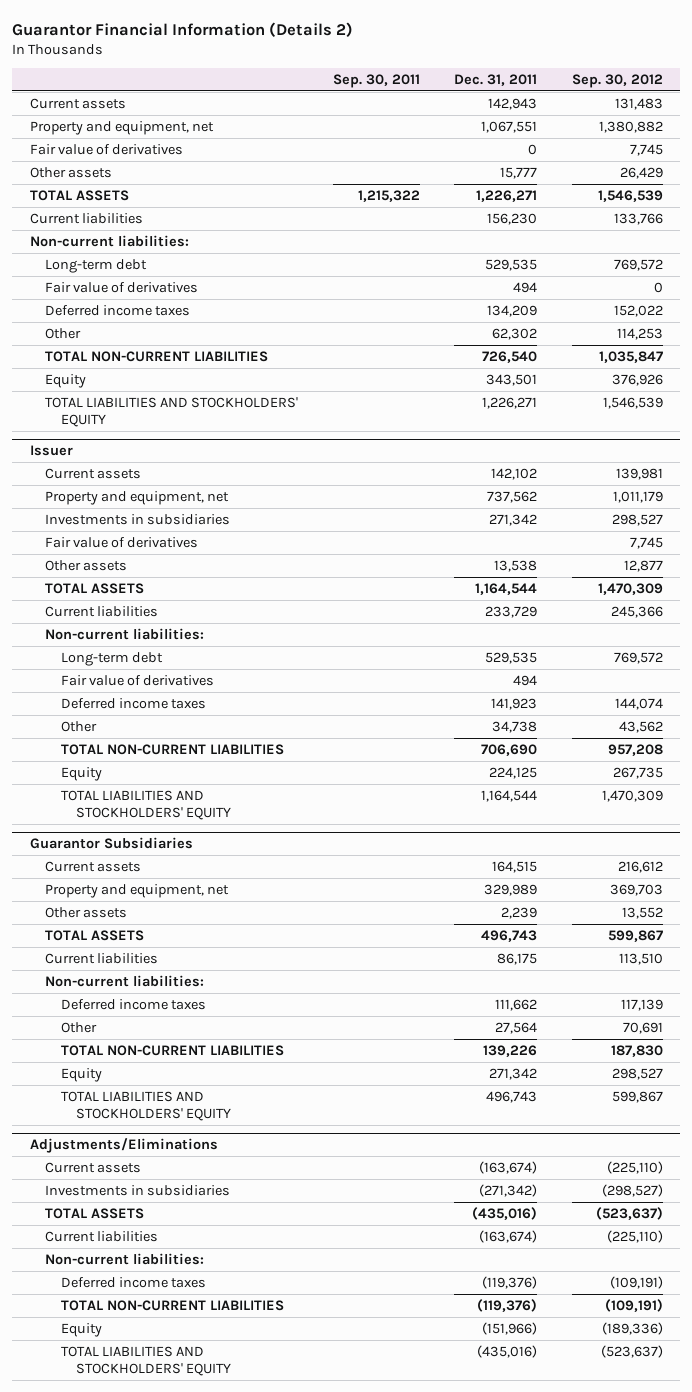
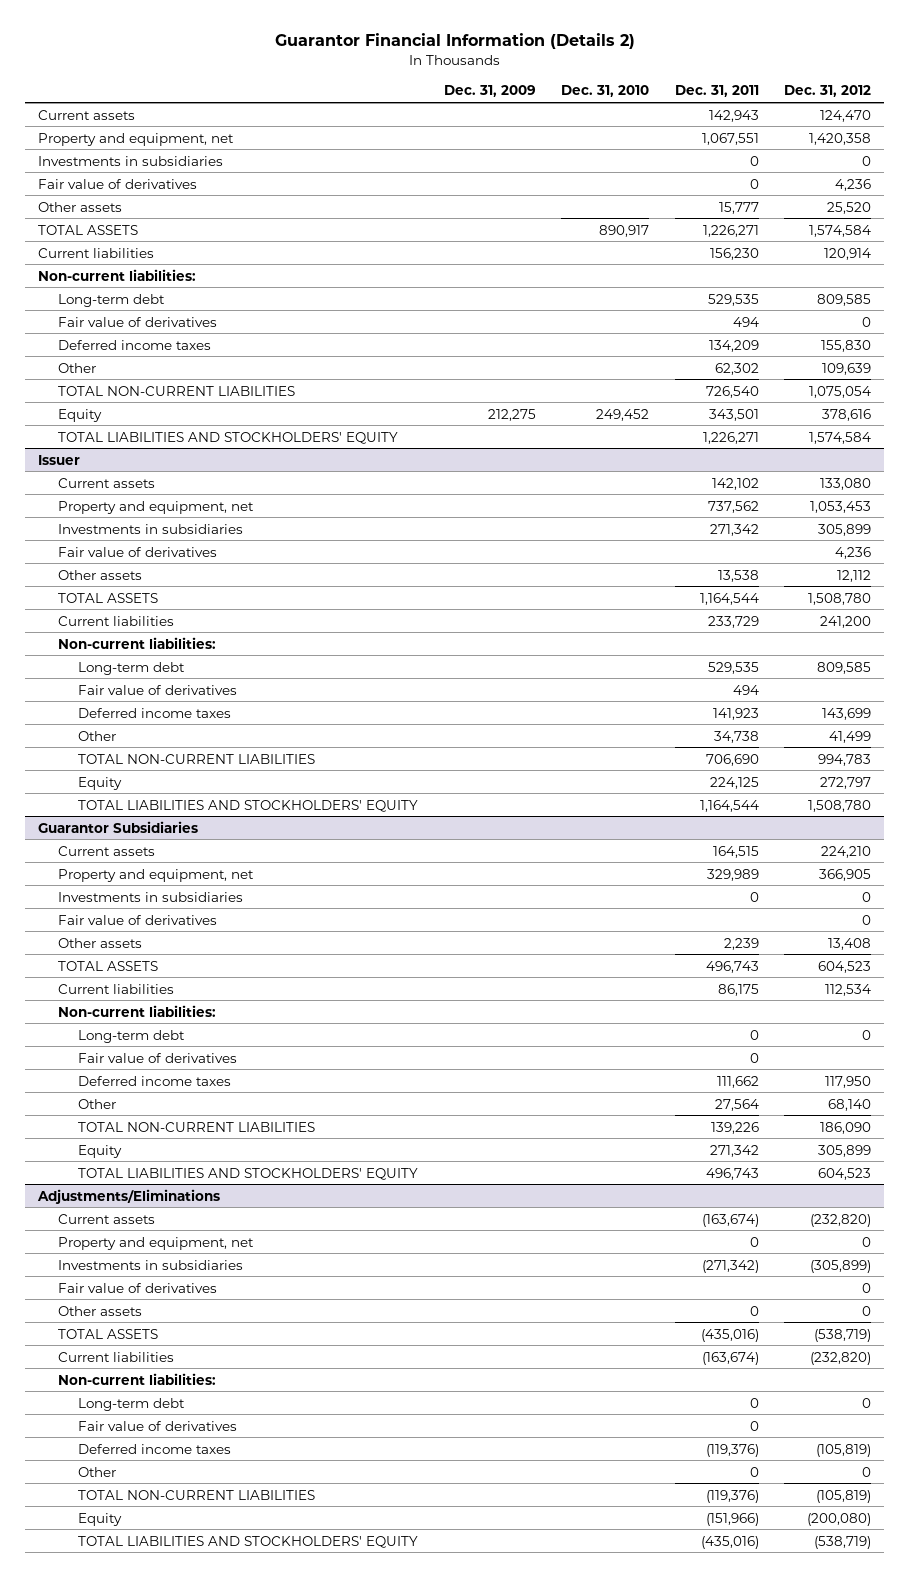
[332,74,420,89] Sep. 30, 2011 -> none
[571,74,663,89] Sep. 30, 2012 -> none
none -> [443,85,536,98] Dec. 31, 2009
none -> [561,85,650,98] Dec. 31, 2010
none -> [784,85,872,98] Dec. 31, 2012
none -> [37,155,223,166] Investments in subsidiaries
none -> [58,891,244,902] Investments in subsidiaries
none -> [58,914,218,925] Fair value of derivatives
none -> [78,1029,186,1043] Long-term debt
none -> [78,1052,238,1063] Fair value of derivatives
none -> [58,1236,255,1250] Property and equipment, net
none -> [58,1282,218,1293] Fair value of derivatives
none -> [58,1305,143,1316] Other assets
none -> [78,1397,186,1411] Long-term debt
none -> [78,1420,238,1431] Fair value of derivatives
none -> [78,1466,117,1477] Other

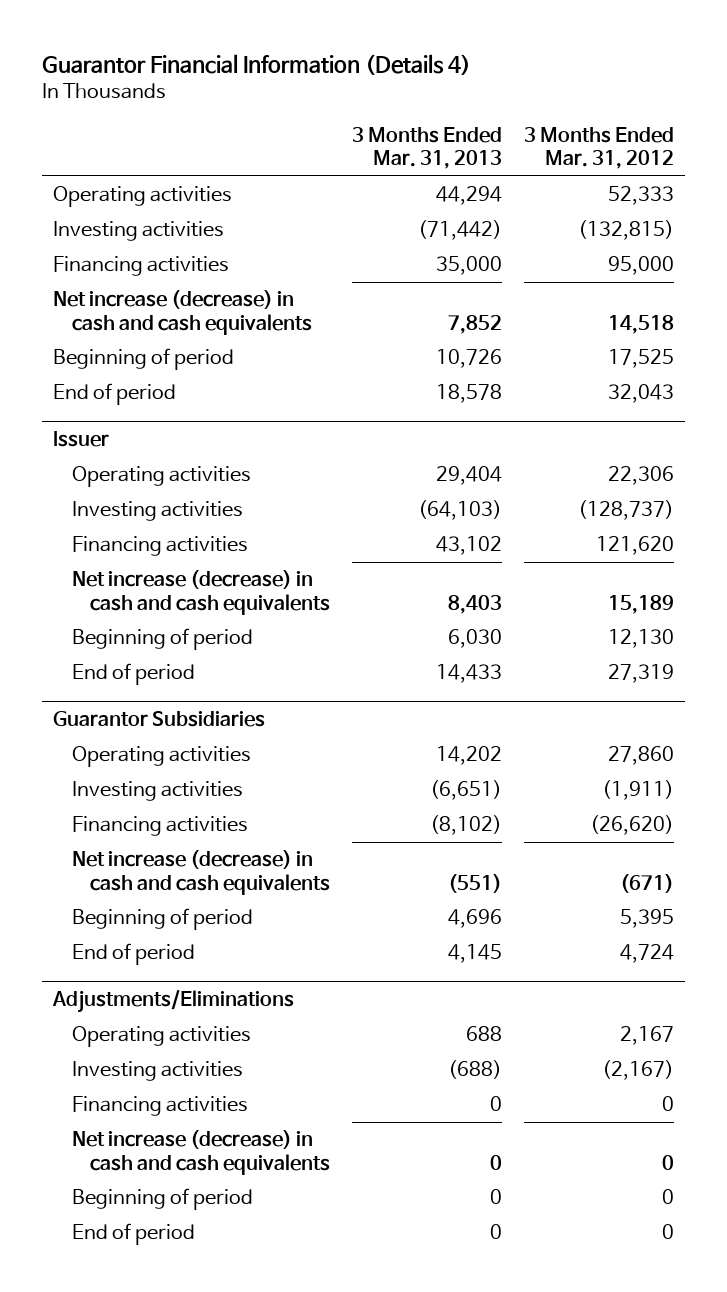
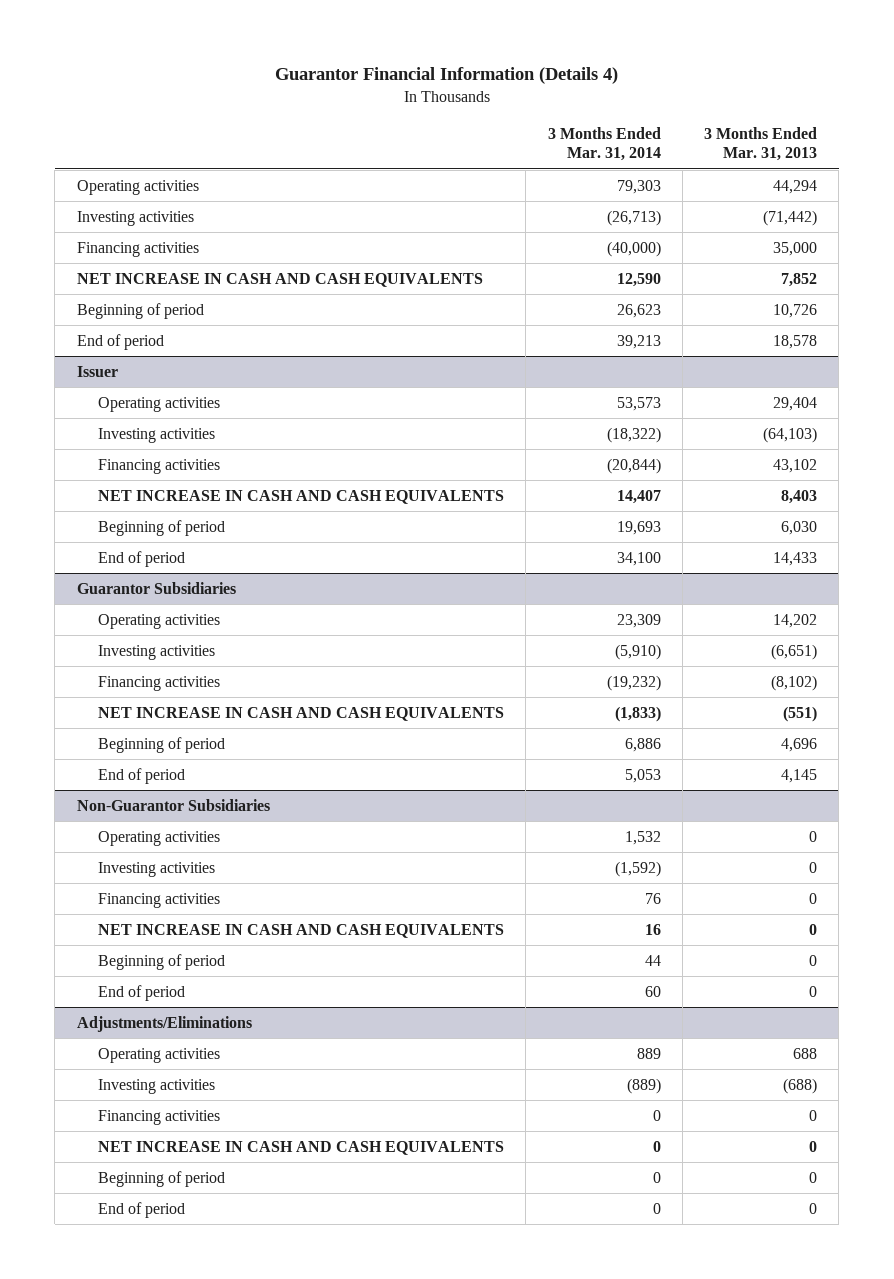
[523,127,674,170] 3 Months Ended Mar. 31, 2012 -> none
none -> [547,126,661,162] 3 Months Ended Mar. 31, 2014
[53,290,312,335] Net increase (decrease) in cash and cash equivalents -> [76,272,483,287] NET INCREASE IN CASH AND CASH EQUIVALENTS
[71,570,331,615] Net increase (decrease) in cash and cash equivalents -> [98,489,505,504] NET INCREASE IN CASH AND CASH EQUIVALENTS
[71,850,331,895] Net increase (decrease) in cash and cash equivalents -> [98,706,505,721] NET INCREASE IN CASH AND CASH EQUIVALENTS
none -> [76,798,270,811] Non-Guarantor Subsidiaries
none -> [98,830,221,846] Operating activities
none -> [98,861,216,877] Investing activities
none -> [98,892,221,908] Financing activities
none -> [98,923,505,938] NET INCREASE IN CASH AND CASH EQUIVALENTS
none -> [98,953,226,970] Beginning of period
none -> [98,984,186,1001] End of period
[71,1130,331,1175] Net increase (decrease) in cash and cash equivalents -> [98,1140,505,1155] NET INCREASE IN CASH AND CASH EQUIVALENTS

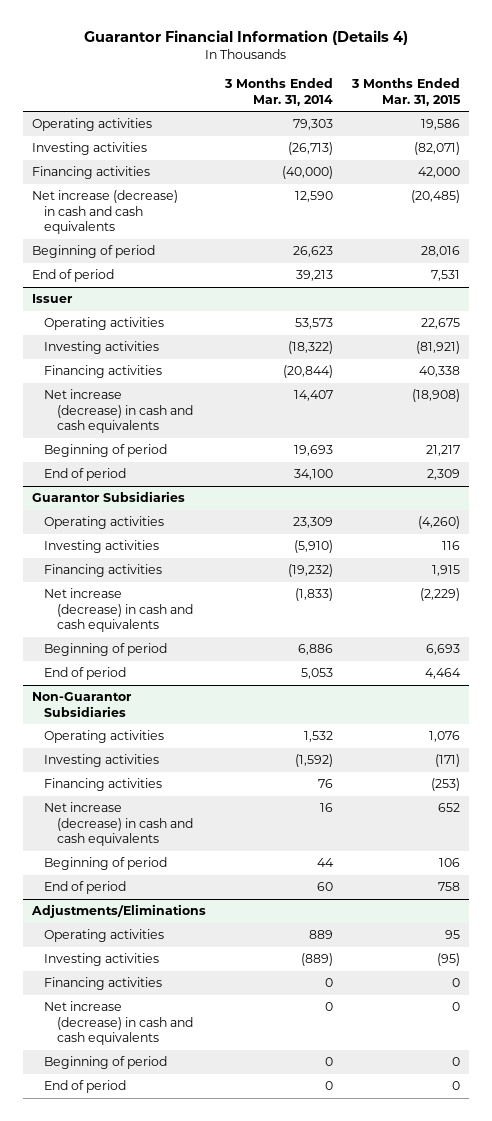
[703,126,817,162] 3 Months Ended Mar. 31, 2013 -> none
none -> [350,78,461,106] 3 Months Ended Mar. 31, 2015
[76,272,483,287] NET INCREASE IN CASH AND CASH EQUIVALENTS -> [32,190,179,235] Net increase (decrease) in cash and cash equivalents
[98,489,505,504] NET INCREASE IN CASH AND CASH EQUIVALENTS -> [44,389,193,434] Net increase (decrease) in cash and cash equivalents
[98,706,505,721] NET INCREASE IN CASH AND CASH EQUIVALENTS -> [44,588,193,633] Net increase (decrease) in cash and cash equivalents
[98,923,505,938] NET INCREASE IN CASH AND CASH EQUIVALENTS -> [44,802,193,847] Net increase (decrease) in cash and cash equivalents
[98,1140,505,1155] NET INCREASE IN CASH AND CASH EQUIVALENTS -> [44,1001,193,1046] Net increase (decrease) in cash and cash equivalents

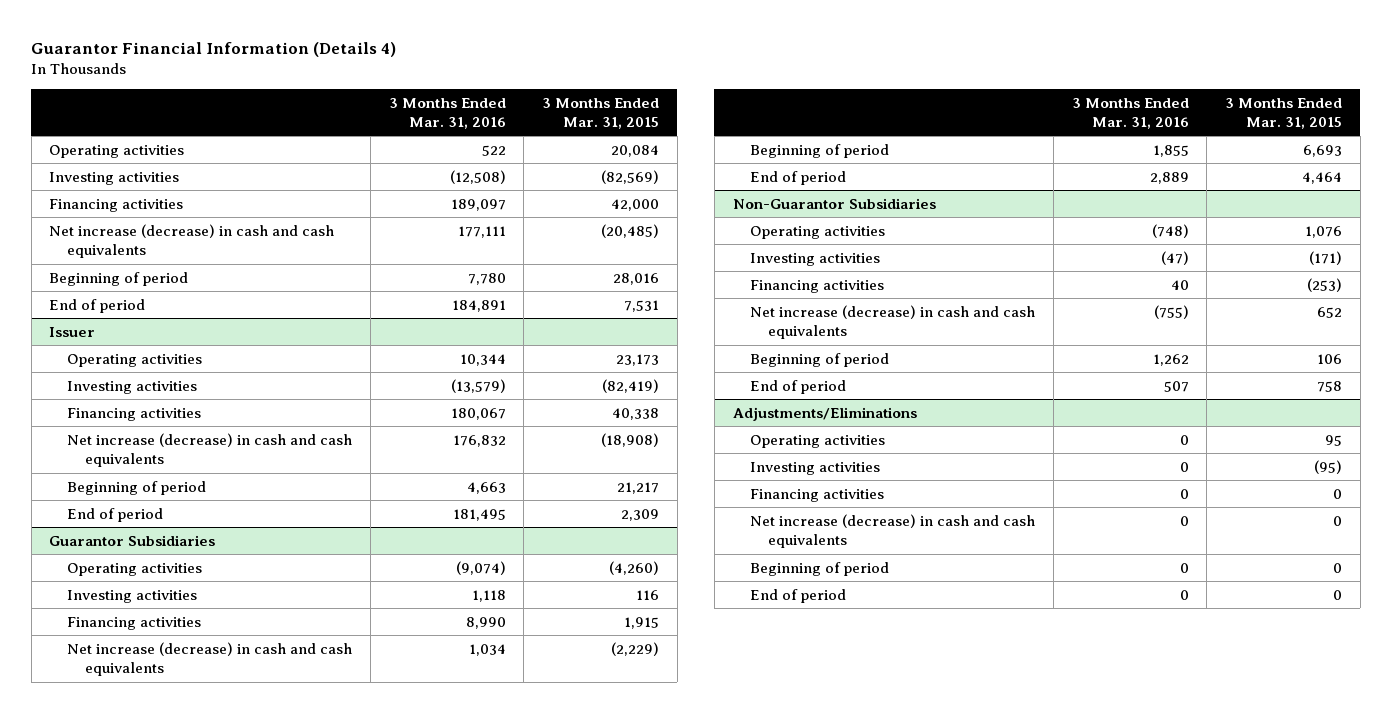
[223,78,333,106] 3 Months Ended Mar. 31, 2014 -> none
none -> [388,97,506,129] 3 Months Ended Mar. 31, 2016
[420,119,460,131] 19,586 -> [611,144,660,157] 20,084
[413,142,460,156] (82,071) -> [601,169,660,184] (82,569)
[420,318,460,330] 22,675 -> [616,353,660,366] 23,173
[415,341,460,355] (81,921) -> [602,378,660,393] (82,419)

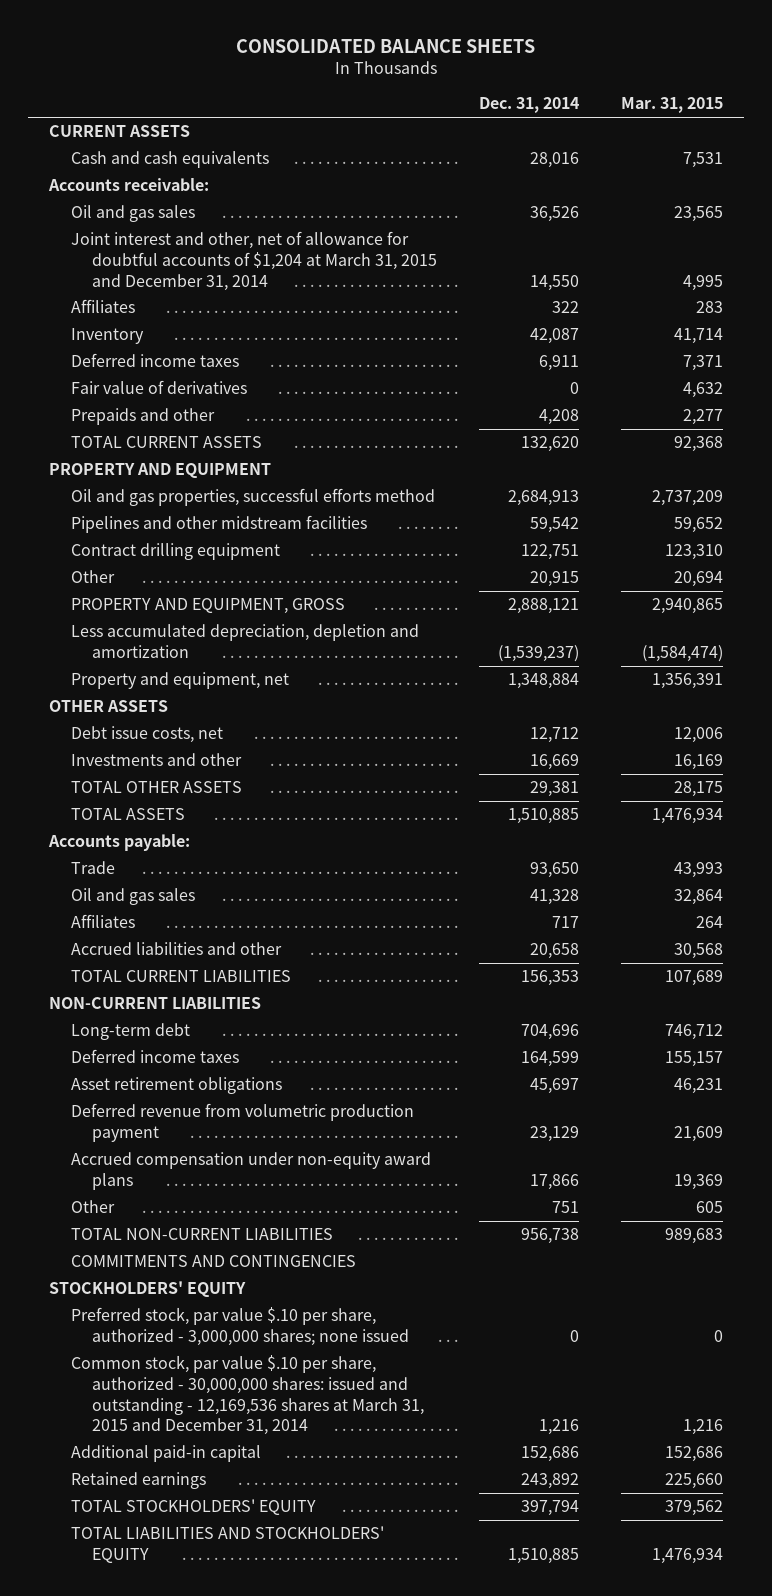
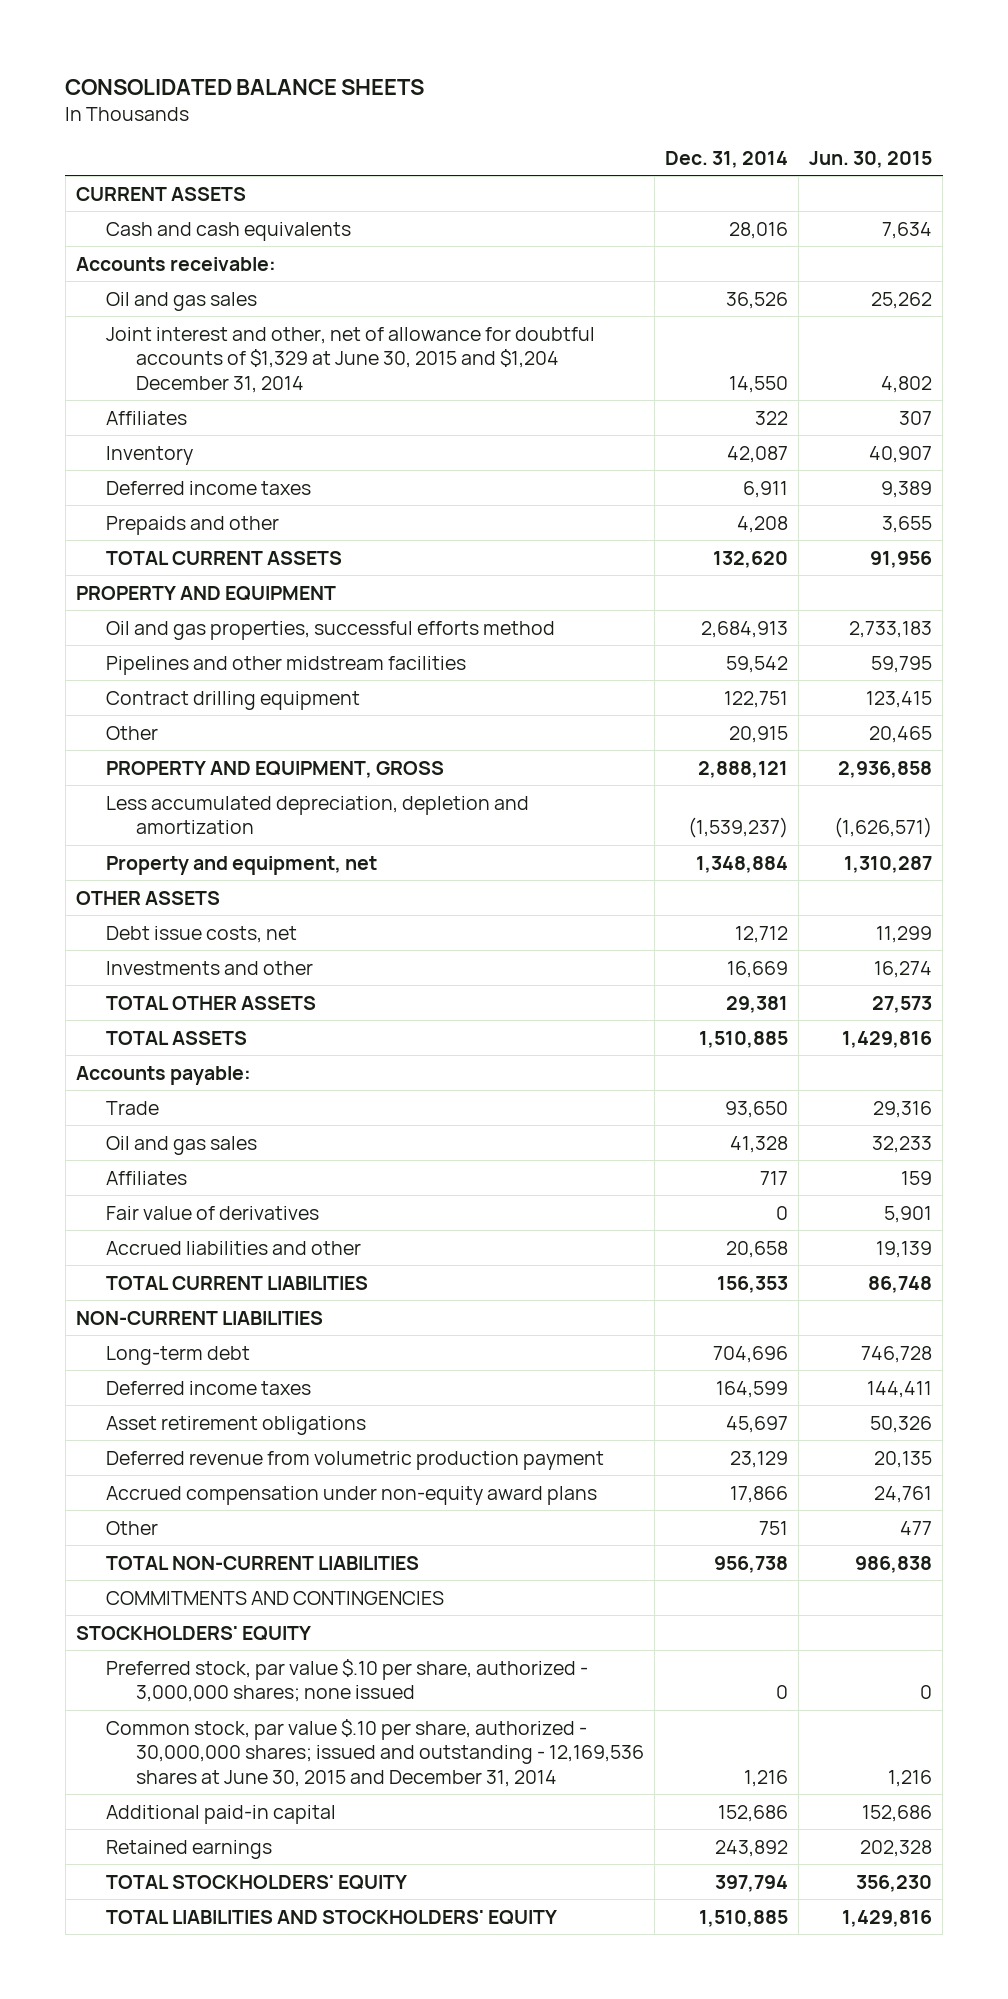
[621,97,724,114] Mar. 31, 2015 -> none
none -> [809,150,933,168] Jun. 30, 2015
[70,231,438,291] Joint interest and other, net of allowance for doubtful accounts of $1,204 at March 31, 2015 and December 31, 2014 -> [105,326,595,394] Joint interest and other, net of allowance for doubtful accounts of $1,329 at June 30, 2015 and $1,204 December 31, 2014
[70,380,247,395] Fair value of derivatives -> [105,1205,319,1220] Fair value of derivatives
[70,1355,425,1436] Common stock, par value $.10 per share, authorized - 30,000,000 shares: issued and outstanding - 12,169,536 shares at March 31, 2015 and December 31, 2014 -> [105,1718,645,1788] Common stock, par value $.10 per share, authorized - 30,000,000 shares; issued and outstanding - 12,169,536 shares at June 30, 2015 and December 31, 2014

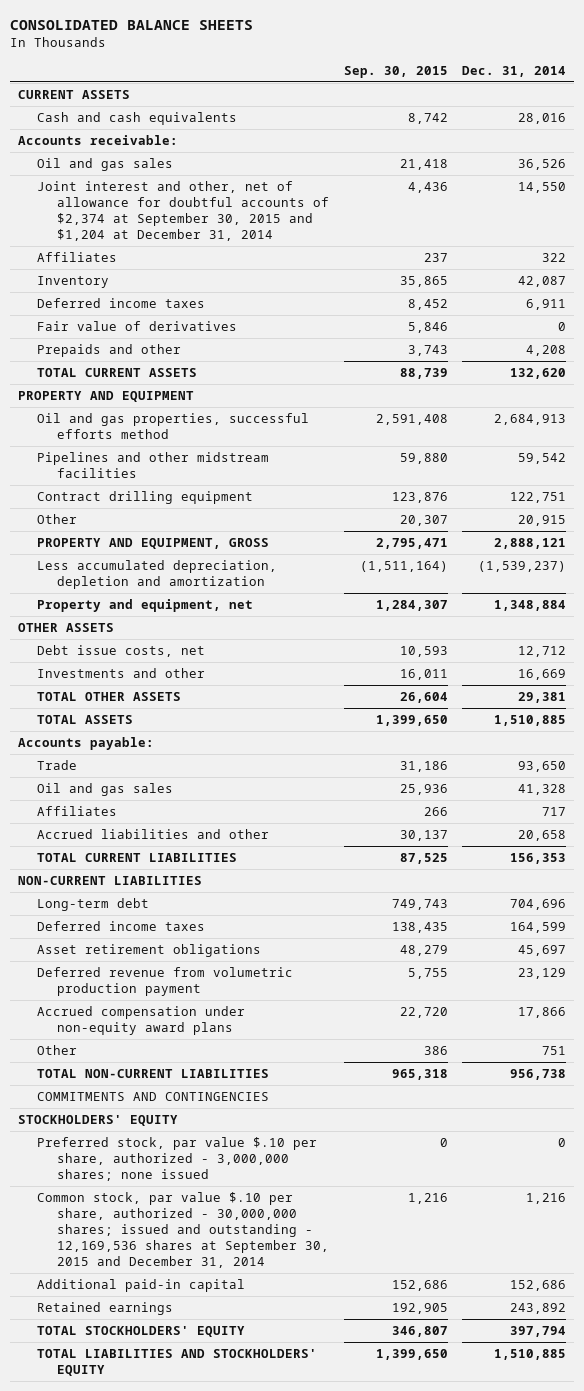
[809,150,933,168] Jun. 30, 2015 -> none
none -> [343,66,448,79] Sep. 30, 2015
[105,326,595,394] Joint interest and other, net of allowance for doubtful accounts of $1,329 at June 30, 2015 and $1,204 December 31, 2014 -> [37,180,330,242] Joint interest and other, net of allowance for doubtful accounts of $2,374 at September 30, 2015 and $1,204 at December 31, 2014
[105,1205,319,1220] Fair value of derivatives -> [37,320,238,331] Fair value of derivatives
[105,1718,645,1788] Common stock, par value $.10 per share, authorized - 30,000,000 shares; issued and outstanding - 12,169,536 shares at June 30, 2015 and December 31, 2014 -> [37,1191,330,1269] Common stock, par value $.10 per share, authorized - 30,000,000 shares; issued and outstanding - 12,169,536 shares at September 30, 2015 and December 31, 2014

